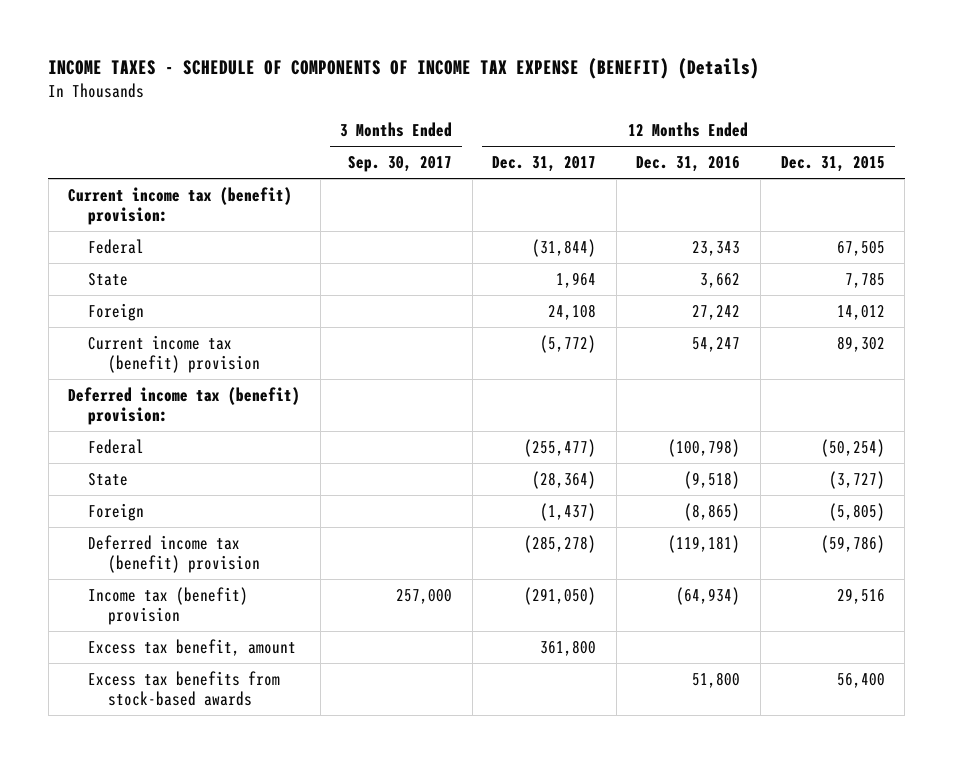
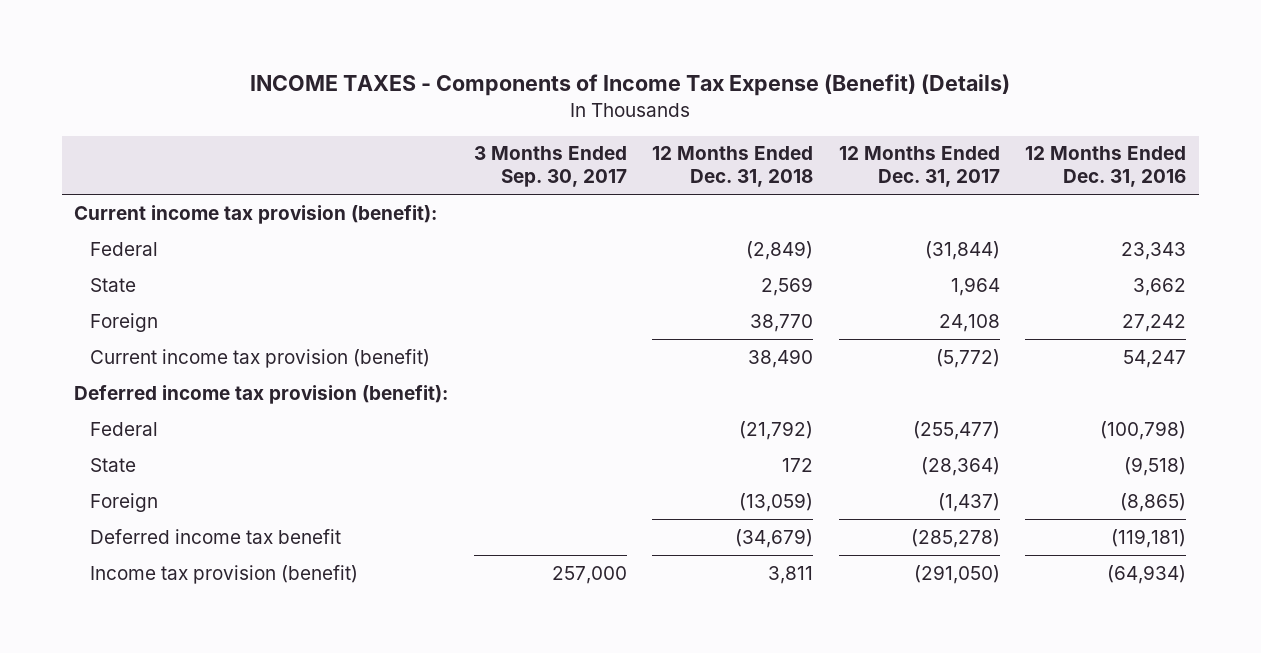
[48,58,760,80] INCOME TAXES - SCHEDULE OF COMPONENTS OF INCOME TAX EXPENSE (BENEFIT) (Details) -> [250,74,1011,97] INCOME TAXES - Components of Income Tax Expense (Benefit) (Details)
[780,156,885,173] Dec. 31, 2015 -> none
none -> [652,146,814,188] 12 Months Ended Dec. 31, 2018
[68,186,293,226] Current income tax (benefit) provision: -> [74,204,438,224] Current income tax provision (benefit):
[88,334,261,374] Current income tax (benefit) provision -> [90,348,431,368] Current income tax provision (benefit)
[68,386,301,426] Deferred income tax (benefit) provision: -> [74,384,449,404] Deferred income tax provision (benefit):
[88,638,297,656] Excess tax benefit, amount -> none
[88,670,281,707] Excess tax benefits from stock-based awards -> none
[88,534,261,574] Deferred income tax (benefit) provision -> [90,528,342,544] Deferred income tax benefit
[88,586,249,626] Income tax (benefit) provision -> [90,564,359,584] Income tax provision (benefit)

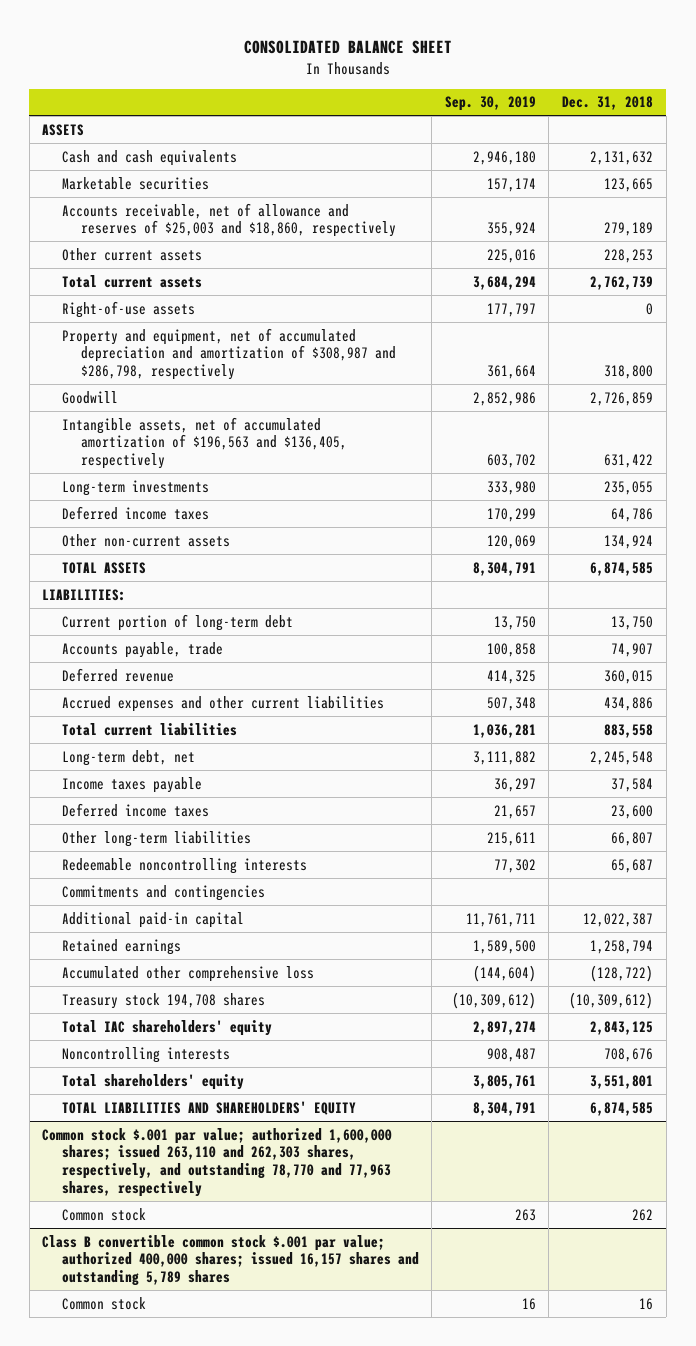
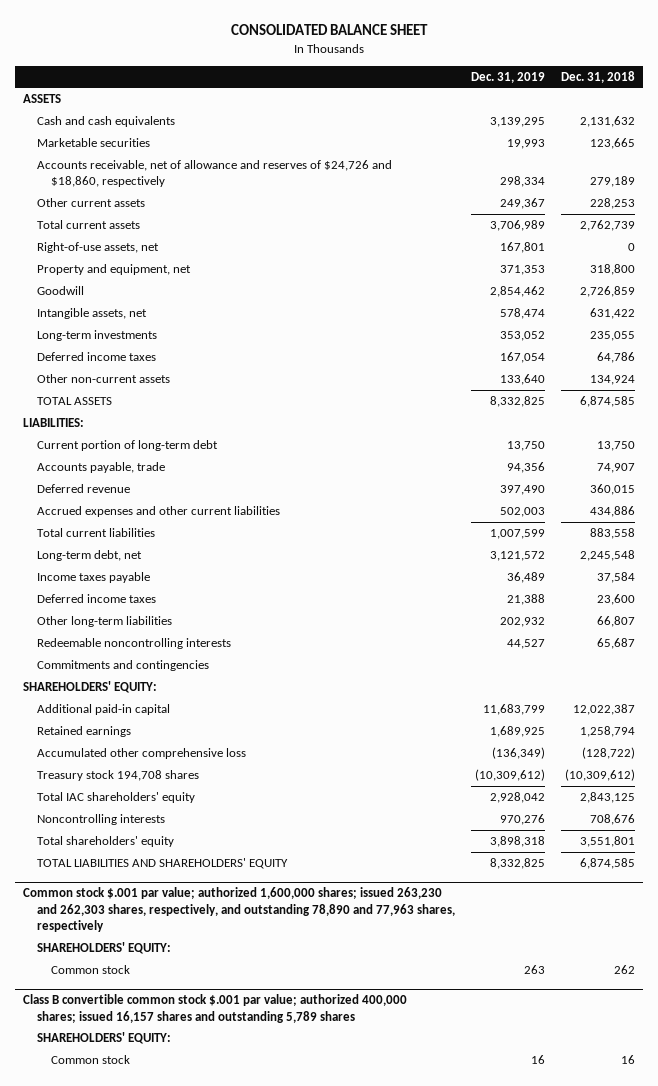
[444,96,536,112] Sep. 30, 2019 -> none
none -> [471,71,546,83] Dec. 31, 2019
[61,202,396,238] Accounts receivable, net of allowance and reserves of $25,003 and $18,860, respectively -> [37,160,393,188] Accounts receivable, net of allowance and reserves of $24,726 and $18,860, respectively
[61,300,195,318] Right-of-use assets -> [37,242,160,254] Right-of-use assets, net
[61,327,396,381] Property and equipment, net of accumulated depreciation and amortization of $308,987 and $286,798, respectively -> [37,264,192,276] Property and equipment, net
[61,416,347,470] Intangible assets, net of accumulated amortization of $196,563 and $136,405, respectively -> [37,308,148,320] Intangible assets, net
none -> [23,681,158,694] SHAREHOLDERS' EQUITY:
[42,1127,393,1197] Common stock $.001 par value; authorized 1,600,000 shares; issued 263,110 and 262,303 shares, respectively, and outstanding 78,770 and 77,963 shares, respectively -> [23,887,456,932] Common stock $.001 par value; authorized 1,600,000 shares; issued 263,230 and 262,303 shares, respectively, and outstanding 78,890 and 77,963 shares, respectively
none -> [37,942,172,955] SHAREHOLDERS' EQUITY:
none -> [37,1032,172,1045] SHAREHOLDERS' EQUITY:

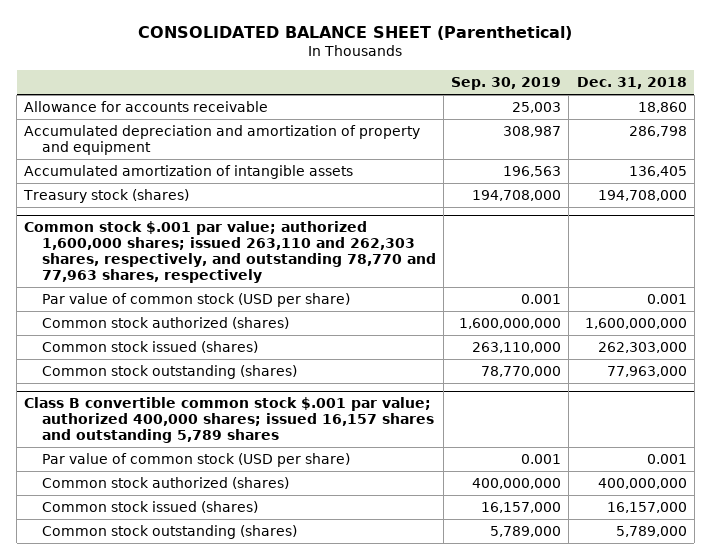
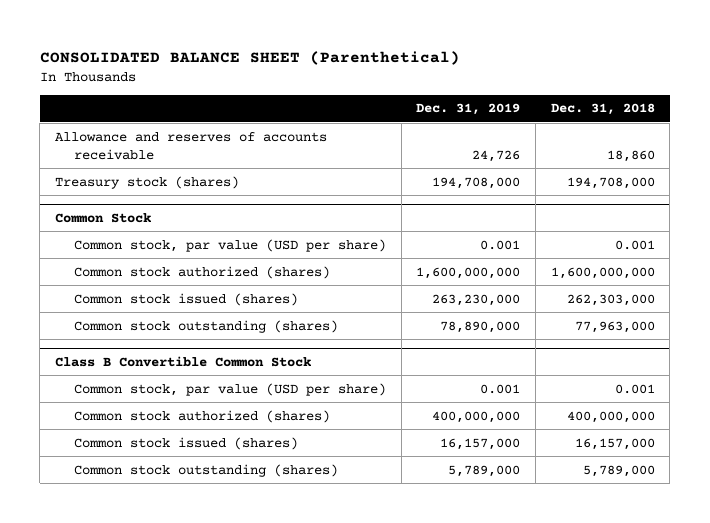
[451,77,562,91] Sep. 30, 2019 -> none
none -> [416,103,521,116] Dec. 31, 2019
[24,125,421,156] Accumulated depreciation and amortization of property and equipment -> none
[24,165,354,180] Accumulated amortization of intangible assets -> none
[24,101,269,113] Allowance for accounts receivable -> [54,131,327,160] Allowance and reserves of accounts receivable
[24,221,436,284] Common stock $.001 par value; authorized 1,600,000 shares; issued 263,110 and 262,303 shares, respectively, and outstanding 78,770 and 77,963 shares, respectively -> [54,212,151,223] Common Stock
[41,293,350,308] Par value of common stock (USD per share) -> [74,238,387,252] Common stock, par value (USD per share)
[24,397,434,444] Class B convertible common stock $.001 par value; authorized 400,000 shares; issued 16,157 shares and outstanding 5,789 shares -> [54,355,311,367] Class B Convertible Common Stock
[41,453,350,468] Par value of common stock (USD per share) -> [74,382,387,396] Common stock, par value (USD per share)

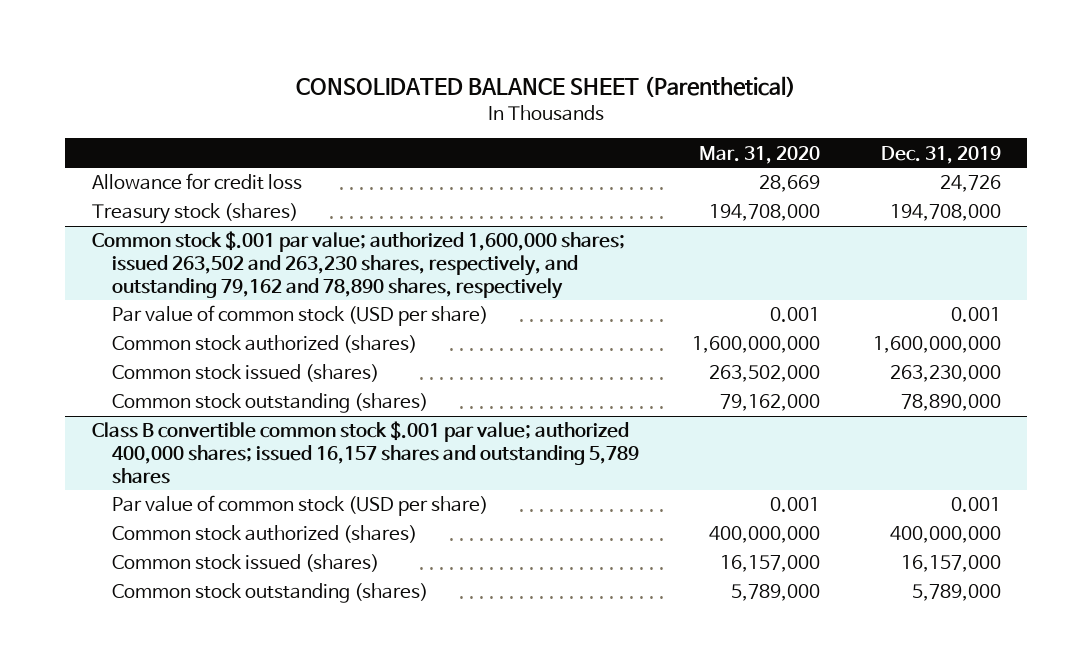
[550,103,655,116] Dec. 31, 2018 -> none
none -> [698,145,820,164] Mar. 31, 2020
[54,131,327,160] Allowance and reserves of accounts receivable -> [91,173,302,191] Allowance for credit loss
[54,212,151,223] Common Stock -> [91,231,625,299] Common stock $.001 par value; authorized 1,600,000 shares; issued 263,502 and 263,230 shares, respectively, and outstanding 79,162 and 78,890 shares, respectively
[74,238,387,252] Common stock, par value (USD per share) -> [111,305,488,327] Par value of common stock (USD per share)
[54,355,311,367] Class B Convertible Common Stock -> [91,421,639,484] Class B convertible common stock $.001 par value; authorized 400,000 shares; issued 16,157 shares and outstanding 5,789 shares
[74,382,387,396] Common stock, par value (USD per share) -> [111,495,488,517] Par value of common stock (USD per share)

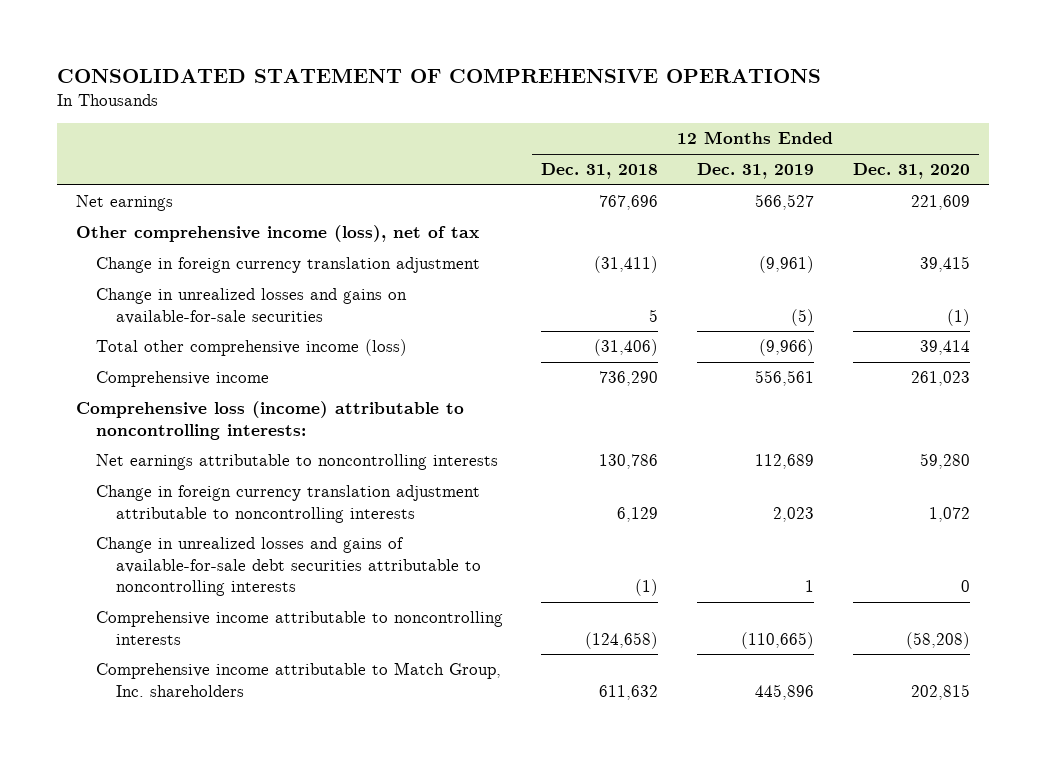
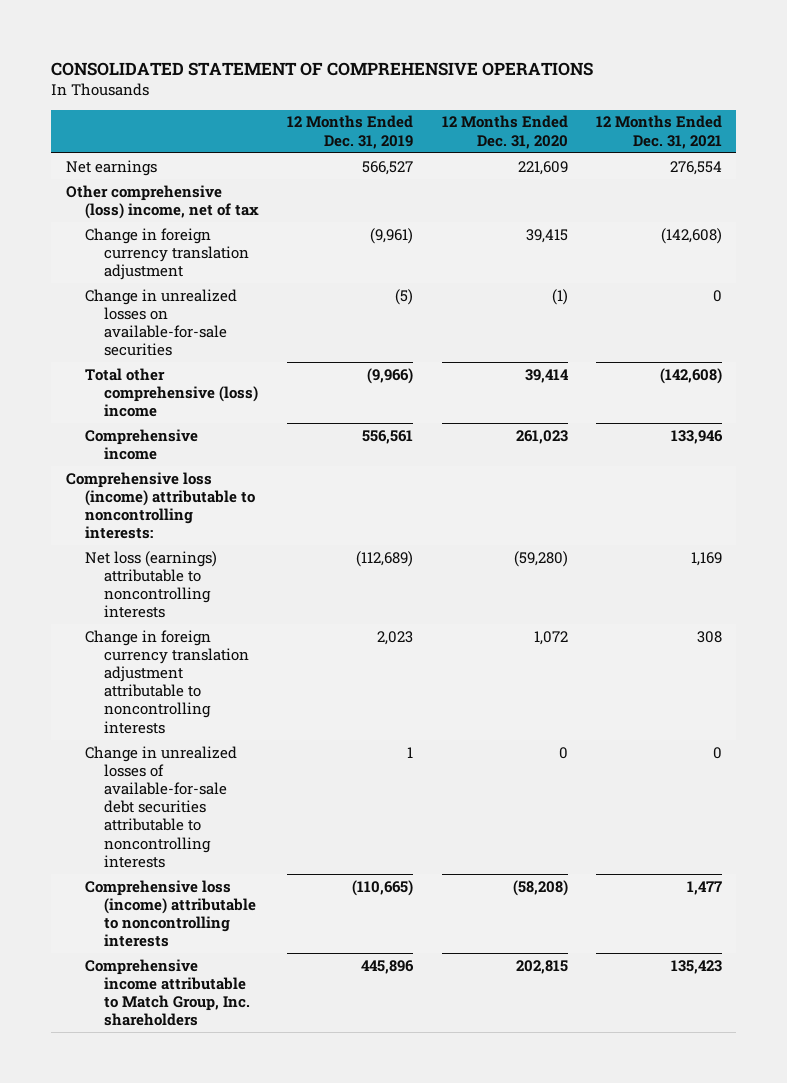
[541,163,659,180] Dec. 31, 2018 -> none
none -> [595,115,722,149] 12 Months Ended Dec. 31, 2021
[75,225,479,243] Other comprehensive income (loss), net of tax -> [65,184,259,219] Other comprehensive (loss) income, net of tax
[95,288,407,324] Change in unrealized losses and gains on available-for-sale securities -> [84,288,237,357] Change in unrealized losses on available-for-sale securities
[95,339,407,357] Total other comprehensive income (loss) -> [84,367,259,418] Total other comprehensive (loss) income
[95,454,498,471] Net earnings attributable to noncontrolling interests -> [84,550,217,619] Net loss (earnings) attributable to noncontrolling interests
[754,454,814,470] 112,689 -> [356,550,414,567] (112,689)
[919,453,970,470] 59,280 -> [513,550,568,567] (59,280)
[95,537,481,597] Change in unrealized losses and gains of available-for-sale debt securities attributable to noncontrolling interests -> [84,745,237,868] Change in unrealized losses of available-for-sale debt securities attributable to noncontrolling interests
[95,611,503,645] Comprehensive income attributable to noncontrolling interests -> [84,879,257,948] Comprehensive loss (income) attributable to noncontrolling interests

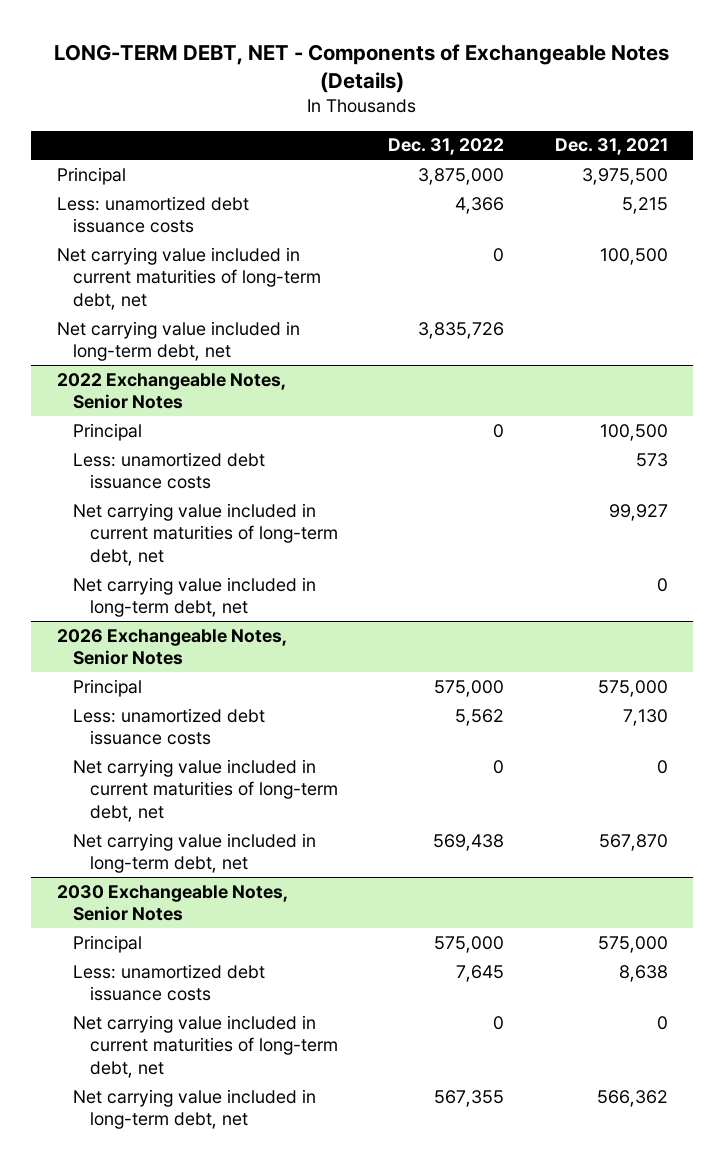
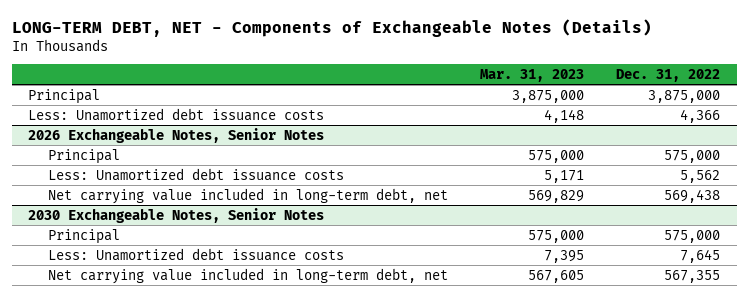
[554,138,668,156] Dec. 31, 2021 -> none
none -> [480,68,585,82] Mar. 31, 2023
[56,246,322,310] Net carrying value included in current maturities of long-term debt, net -> none
[56,320,300,362] Net carrying value included in long-term debt, net -> none
[56,372,286,410] 2022 Exchangeable Notes, Senior Notes -> none
[73,422,143,441] Principal -> none
[73,451,266,490] Less: unamortized debt issuance costs -> none
[73,502,338,566] Net carrying value included in current maturities of long-term debt, net -> none
[73,576,317,618] Net carrying value included in long-term debt, net -> none
[56,195,249,234] Less: unamortized debt issuance costs -> [28,107,325,121] Less: Unamortized debt issuance costs
[73,758,338,822] Net carrying value included in current maturities of long-term debt, net -> none
[73,707,266,746] Less: unamortized debt issuance costs -> [47,167,344,181] Less: Unamortized debt issuance costs
[73,1014,338,1078] Net carrying value included in current maturities of long-term debt, net -> none
[73,963,266,1002] Less: unamortized debt issuance costs -> [47,247,344,261] Less: Unamortized debt issuance costs

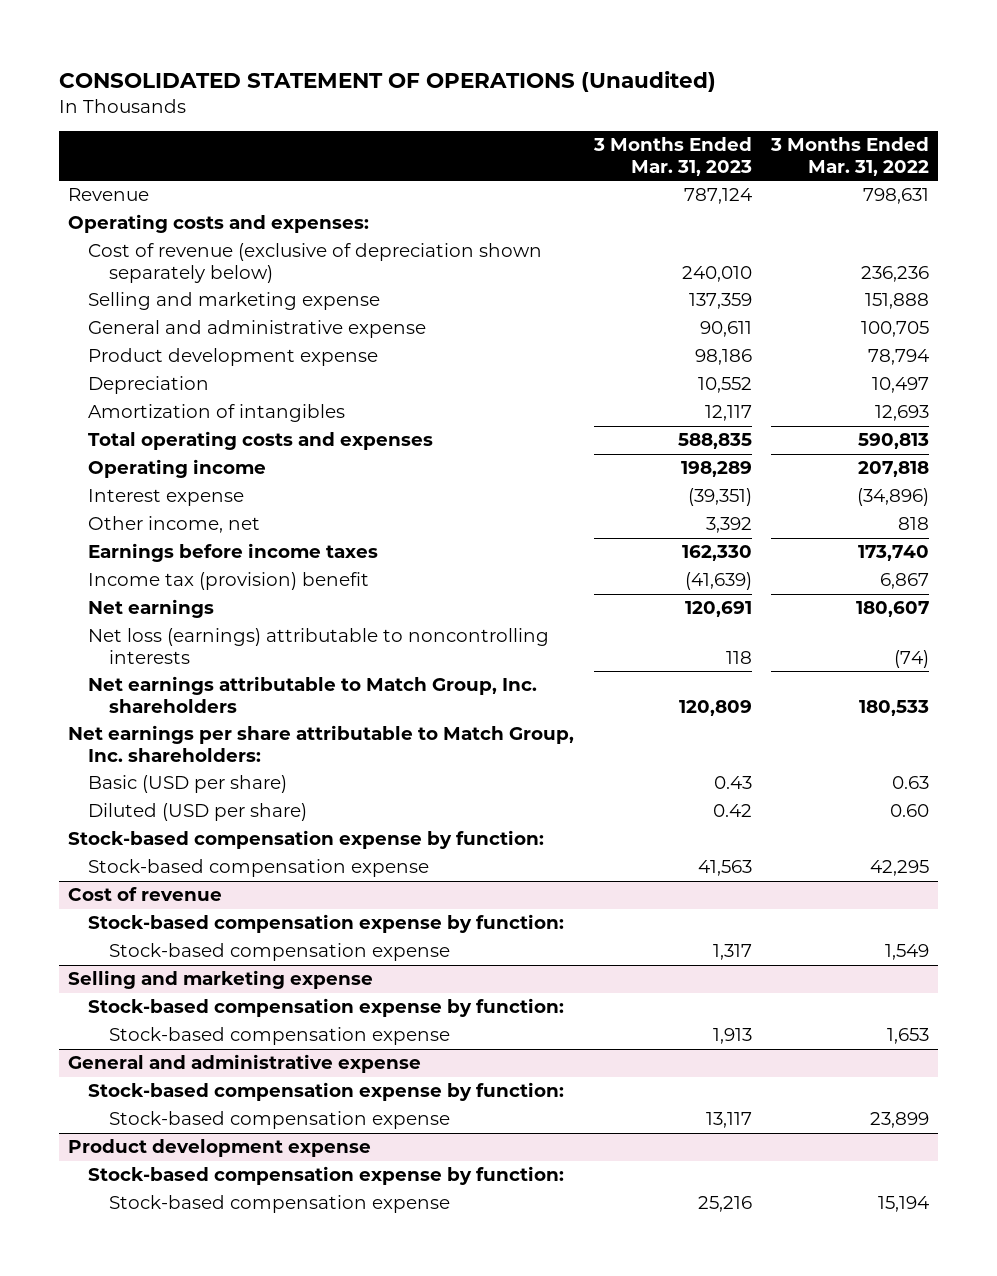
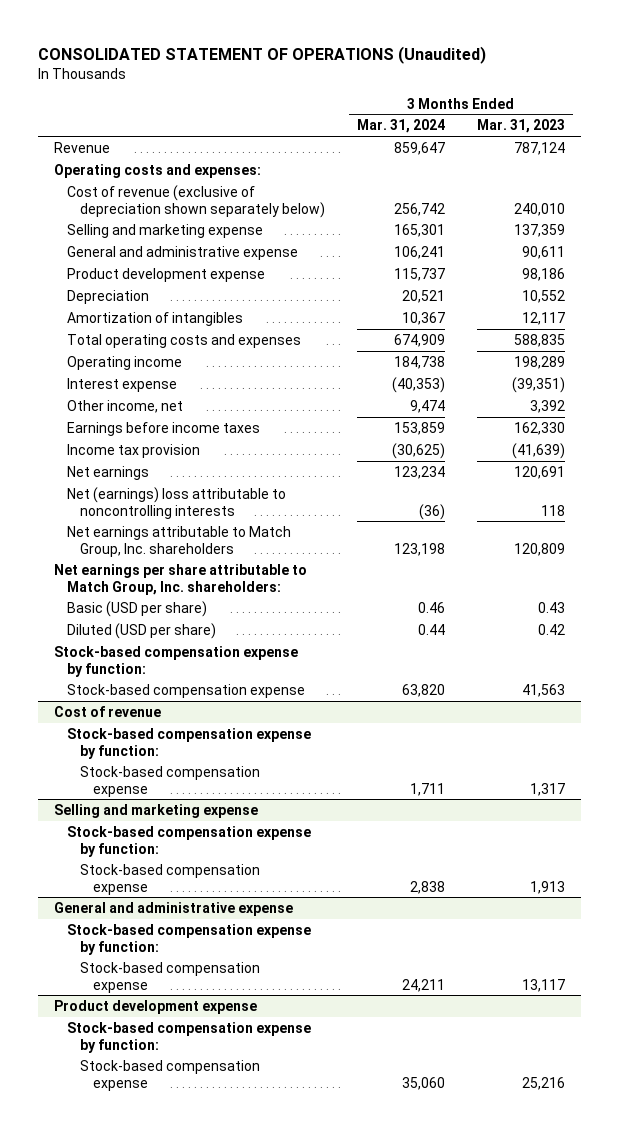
[769,137,929,177] 3 Months Ended Mar. 31, 2022 -> none
none -> [356,119,445,134] Mar. 31, 2024
[88,572,370,591] Income tax (provision) benefit -> [66,443,200,458] Income tax provision
[88,628,550,664] Net loss (earnings) attributable to noncontrolling interests -> [66,486,286,519] Net (earnings) loss attributable to noncontrolling interests

